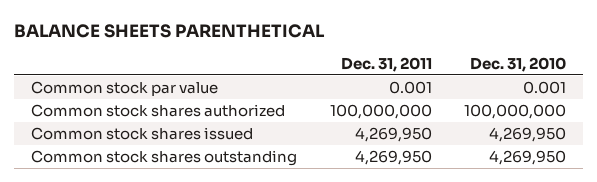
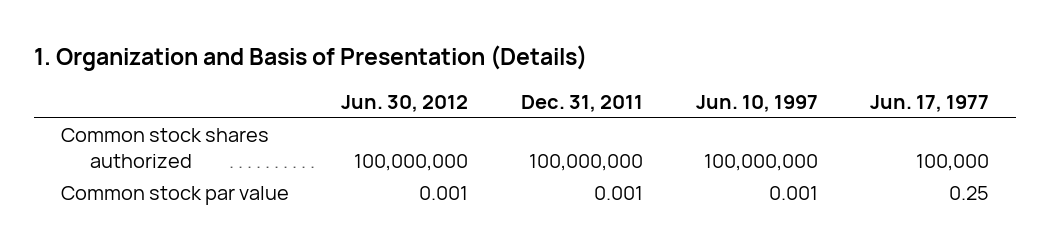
[14,24,326,39] BALANCE SHEETS PARENTHETICAL -> [34,45,588,72] 1. Organization and Basis of Presentation (Details)
[470,57,567,73] Dec. 31, 2010 -> none
none -> [341,94,469,112] Jun. 30, 2012
none -> [695,94,818,112] Jun. 10, 1997
none -> [870,94,990,112] Jun. 17, 1977
[30,126,253,140] Common stock shares issued -> none
[30,149,297,166] Common stock shares outstanding -> none
[30,80,218,96] Common stock par value -> [60,186,289,206] Common stock par value

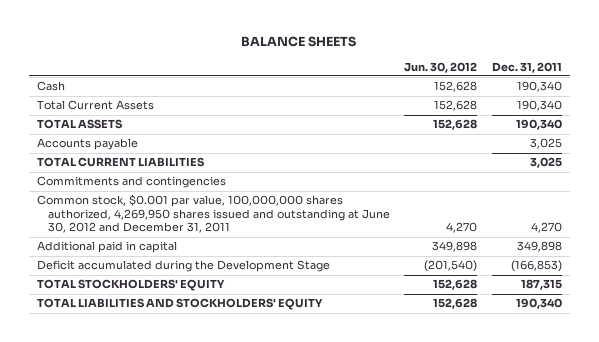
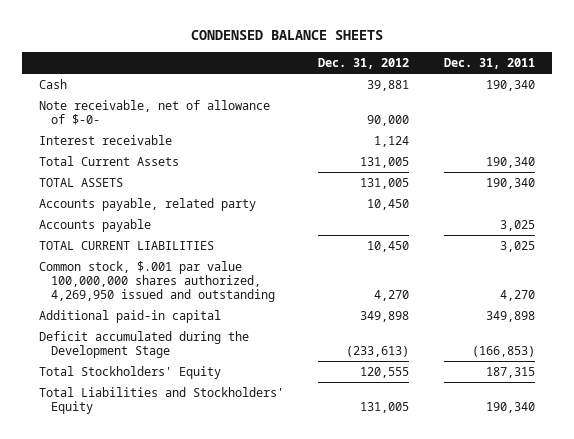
[241,36,357,48] BALANCE SHEETS -> [190,30,383,41] CONDENSED BALANCE SHEETS
[404,61,478,73] Jun. 30, 2012 -> none
none -> [318,58,410,70] Dec. 31, 2012
none -> [39,99,271,125] Note receivable, net of allowance of $-0-
none -> [39,134,173,145] Interest receivable
none -> [39,197,257,211] Accounts payable, related party
[36,176,226,189] Commitments and contingencies -> none
[36,194,390,234] Common stock, $0.001 par value, 100,000,000 shares authorized, 4,269,950 shares issued and outstanding at June 30, 2012 and December 31, 2011 -> [39,260,276,302] Common stock, $.001 par value 100,000,000 shares authorized, 4,269,950 issued and outstanding
[36,241,177,254] Additional paid in capital -> [39,309,222,323] Additional paid-in capital
[36,279,225,292] TOTAL STOCKHOLDERS' EQUITY -> [39,365,222,379] Total Stockholders' Equity
[36,298,323,311] TOTAL LIABILITIES AND STOCKHOLDERS' EQUITY -> [39,386,285,414] Total Liabilities and Stockholders' Equity

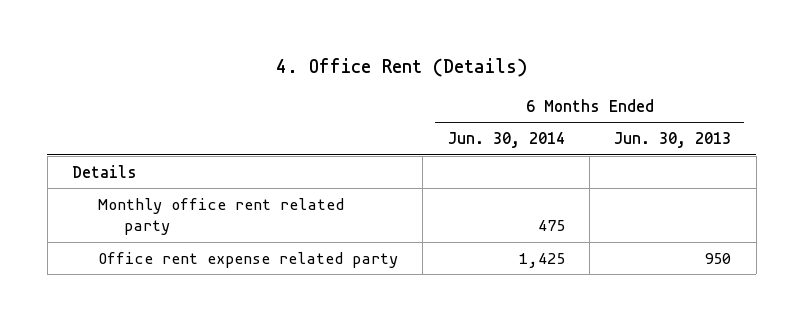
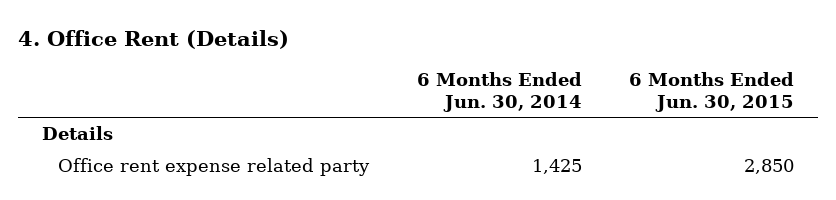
[614,132,732,149] Jun. 30, 2013 -> none
none -> [629,72,795,113] 6 Months Ended Jun. 30, 2015
[98,197,345,236] Monthly office rent related party -> none

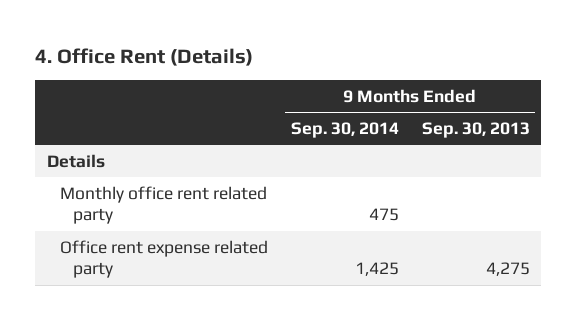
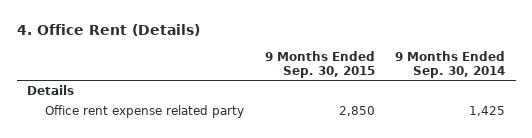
[421,121,530,138] Sep. 30, 2013 -> none
none -> [264,50,375,78] 9 Months Ended Sep. 30, 2015
[60,185,268,225] Monthly office rent related party -> none

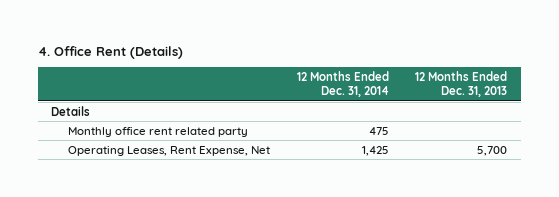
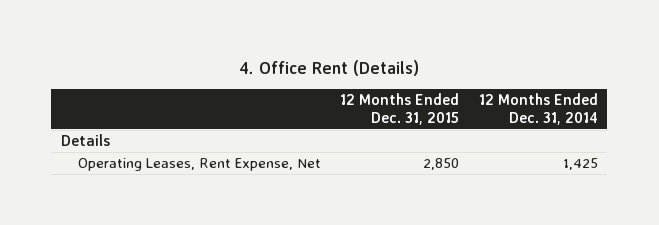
[415,71,508,98] 12 Months Ended Dec. 31, 2013 -> none
none -> [340,93,460,125] 12 Months Ended Dec. 31, 2015
[67,126,248,137] Monthly office rent related party -> none

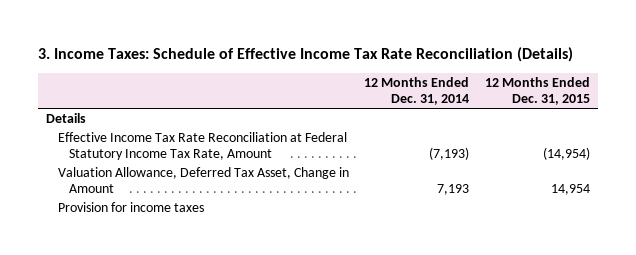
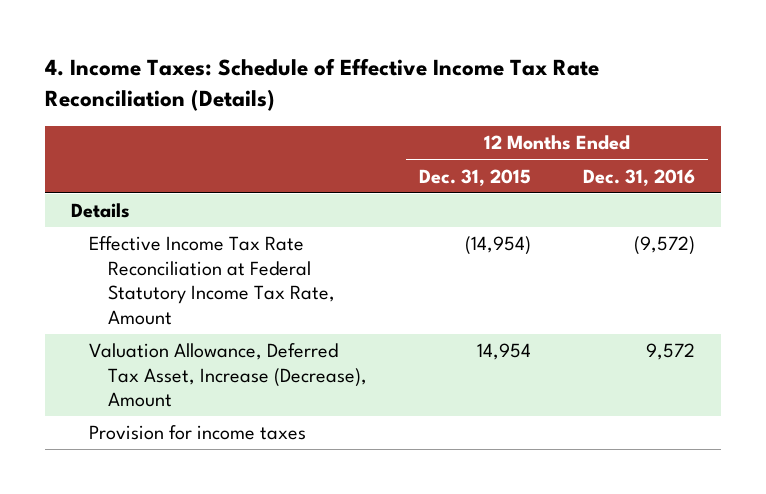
[38,47,574,63] 3. Income Taxes: Schedule of Effective Income Tax Rate Reconciliation (Details) -> [44,58,599,112] 4. Income Taxes: Schedule of Effective Income Tax Rate Reconciliation (Details)
[364,77,470,106] 12 Months Ended Dec. 31, 2014 -> none
none -> [583,168,696,186] Dec. 31, 2016
[57,167,349,194] Valuation Allowance, Deferred Tax Asset, Change in Amount -> [89,343,368,408] Valuation Allowance, Deferred Tax Asset, Increase (Decrease), Amount

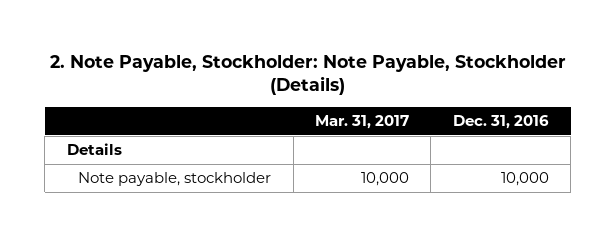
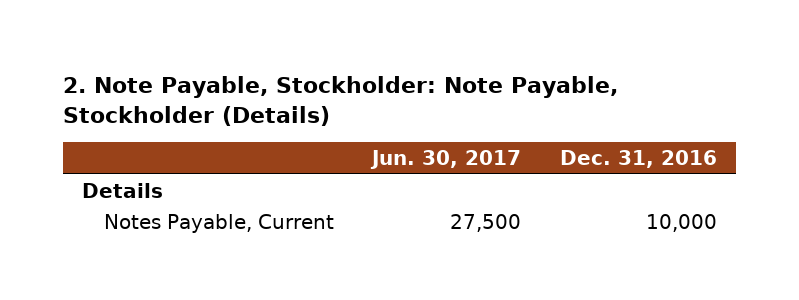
[315,114,410,129] Mar. 31, 2017 -> none
none -> [370,150,522,170] Jun. 30, 2017
[78,172,272,187] Note payable, stockholder -> [104,213,335,233] Notes Payable, Current

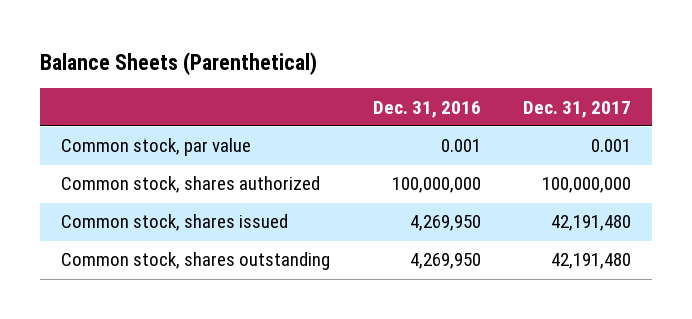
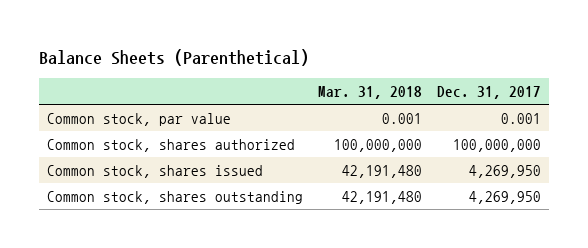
[372,100,481,118] Dec. 31, 2016 -> none
none -> [318,86,423,100] Mar. 31, 2018
[551,215,632,232] 42,191,480 -> [469,164,542,178] 4,269,950
[551,253,632,270] 42,191,480 -> [469,190,542,204] 4,269,950

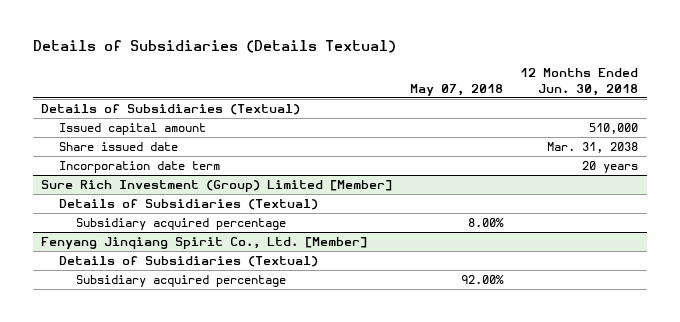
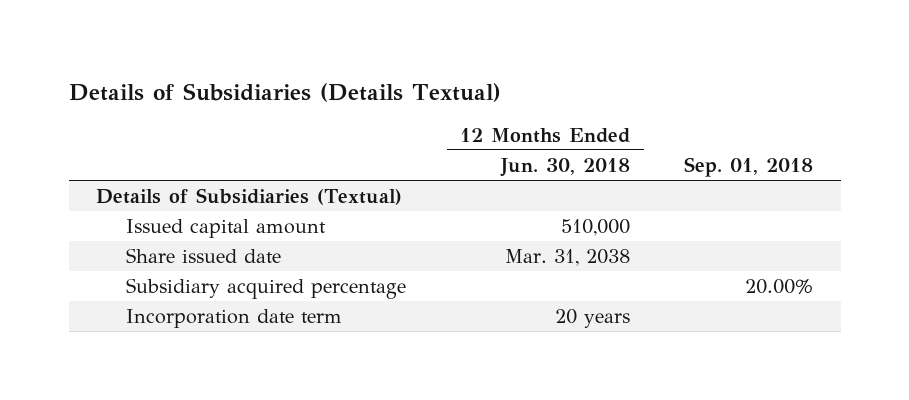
[409,83,503,96] May 07, 2018 -> none
none -> [684,157,814,178] Sep. 01, 2018
[41,180,393,193] Sure Rich Investment (Group) Limited [Member] -> none
[58,199,318,211] Details of Subsidiaries (Textual) -> none
[41,237,368,250] Fenyang Jinqiang Spirit Co., Ltd. [Member] -> none
[58,256,318,268] Details of Subsidiaries (Textual) -> none
[75,275,286,288] Subsidiary acquired percentage -> none
[58,161,220,174] Incorporation date term -> [125,309,342,329] Incorporation date term

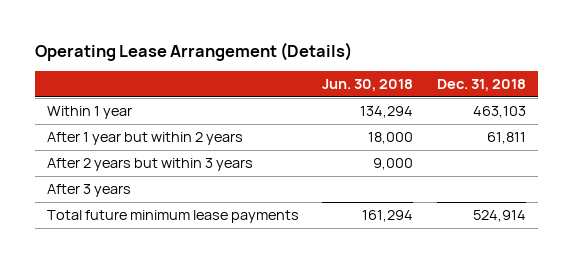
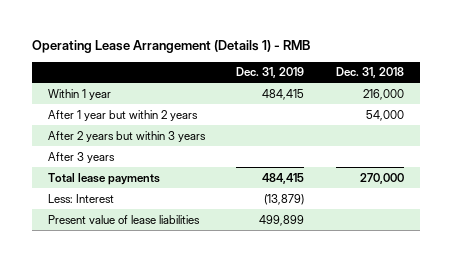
[34,41,352,61] Operating Lease Arrangement (Details) -> [32,39,311,53] Operating Lease Arrangement (Details 1) - RMB
[322,79,414,92] Jun. 30, 2018 -> none
none -> [236,67,305,79] Dec. 31, 2019
[473,106,527,119] 463,103 -> [362,88,404,100] 216,000
[487,132,527,145] 61,811 -> [365,109,404,121] 54,000
[46,210,299,224] Total future minimum lease payments -> [47,172,160,185] Total lease payments
[473,210,527,223] 524,914 -> [359,172,404,184] 270,000
none -> [47,193,114,203] Less: Interest
none -> [47,214,200,224] Present value of lease liabilities

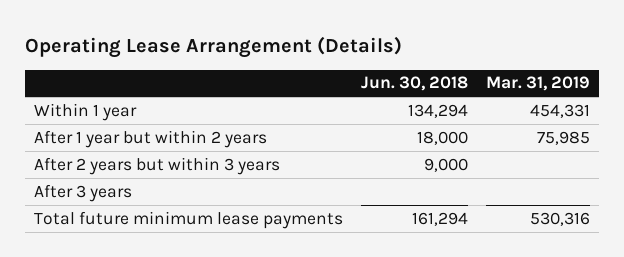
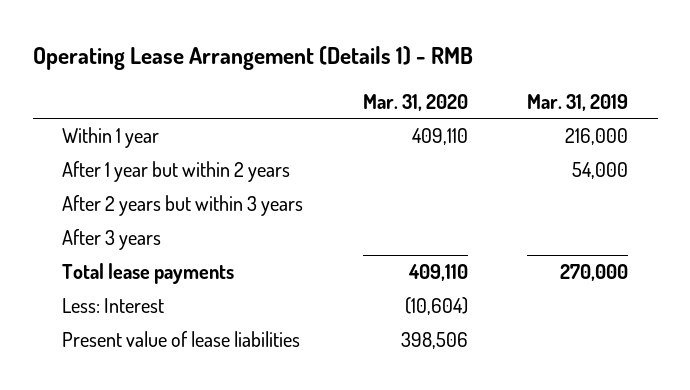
[25,36,403,59] Operating Lease Arrangement (Details) -> [32,45,473,70] Operating Lease Arrangement (Details 1) - RMB
[361,76,469,92] Jun. 30, 2018 -> none
none -> [362,93,468,111] Mar. 31, 2020
[530,103,591,118] 454,331 -> [564,128,628,146] 216,000
[537,130,591,145] 75,985 -> [571,162,628,180] 54,000
[34,210,344,229] Total future minimum lease payments -> [62,263,235,285] Total lease payments
[530,211,591,226] 530,316 -> [559,264,628,282] 270,000
none -> [62,298,165,314] Less: Interest
none -> [62,331,301,348] Present value of lease liabilities

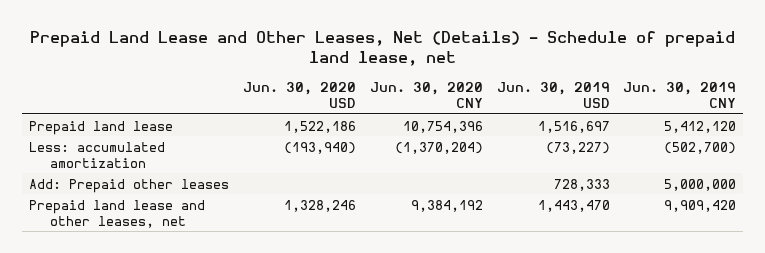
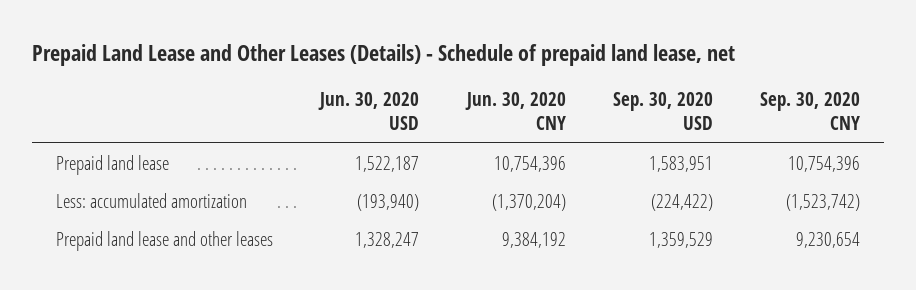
[29,30,735,67] Prepaid Land Lease and Other Leases, Net (Details) - Schedule of prepaid land lease, net -> [32,44,736,67] Prepaid Land Lease and Other Leases (Details) - Schedule of prepaid land lease, net
[496,82,610,109] Jun. 30, 2019 USD -> none
[623,82,737,109] Jun. 30, 2019 CNY -> none
none -> [612,91,713,131] Sep. 30, 2020 USD
none -> [760,91,861,131] Sep. 30, 2020 CNY
[283,120,356,133] 1,522,186 -> [355,155,420,172] 1,522,187
[29,178,230,193] Add: Prepaid other leases -> none
[29,199,206,228] Prepaid land lease and other leases, net -> [55,230,273,251] Prepaid land lease and other leases
[283,199,356,212] 1,328,246 -> [355,231,420,248] 1,328,247

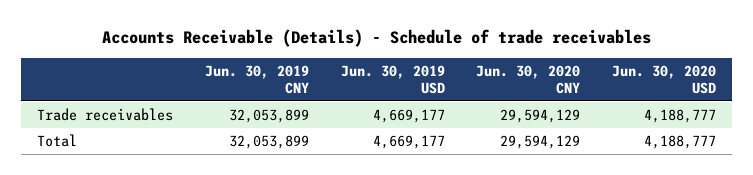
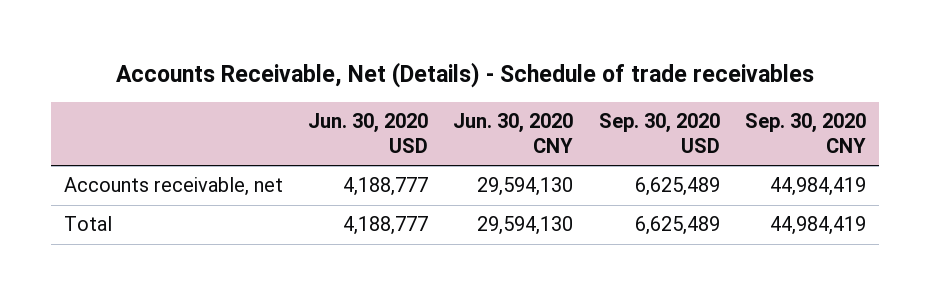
[101,29,651,48] Accounts Receivable (Details) - Schedule of trade receivables -> [115,61,814,88] Accounts Receivable, Net (Details) - Schedule of trade receivables
[204,64,309,94] Jun. 30, 2019 CNY -> none
[340,64,445,94] Jun. 30, 2019 USD -> none
none -> [598,112,720,154] Sep. 30, 2020 USD
none -> [745,112,867,154] Sep. 30, 2020 CNY
[37,107,174,121] Trade receivables -> none
none -> [63,177,283,197] Accounts receivable, net
[500,134,581,149] 29,594,129 -> [477,216,574,236] 29,594,130

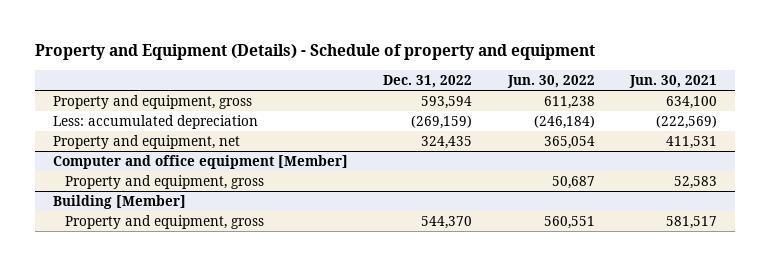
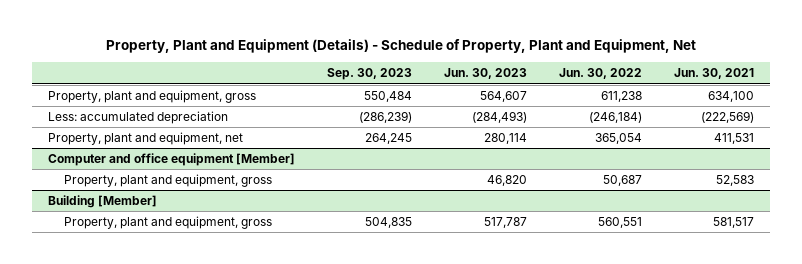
[35,44,596,61] Property and Equipment (Details) - Schedule of property and equipment -> [105,39,696,54] Property, Plant and Equipment (Details) - Schedule of Property, Plant and Equipment, Net
[383,75,473,89] Dec. 31, 2022 -> none
none -> [327,68,413,81] Sep. 30, 2023
none -> [443,68,527,80] Jun. 30, 2023
[52,95,252,110] Property and equipment, gross -> [48,90,257,104] Property, plant and equipment, gross
[52,135,240,150] Property and equipment, net -> [48,132,244,146] Property, plant and equipment, net
[64,175,264,190] Property and equipment, gross -> [64,174,273,188] Property, plant and equipment, gross
[64,215,264,230] Property and equipment, gross -> [64,216,273,230] Property, plant and equipment, gross

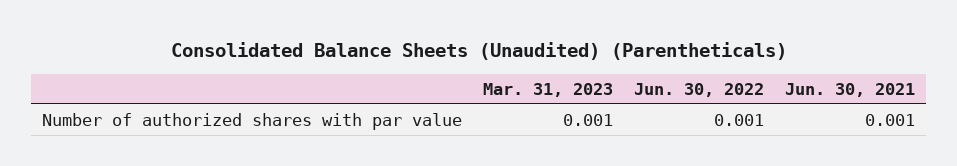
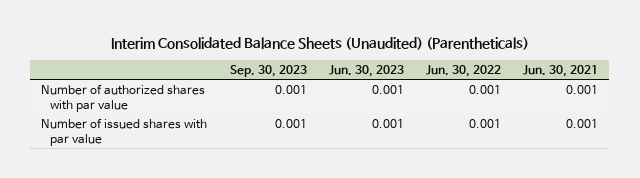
[170,42,787,61] Consolidated Balance Sheets (Unaudited) (Parentheticals) -> [110,37,529,51] Interim Consolidated Balance Sheets (Unaudited) (Parentheticals)
[482,82,613,97] Mar. 31, 2023 -> none
none -> [229,64,307,77] Sep. 30, 2023
none -> [328,64,404,77] Jun. 30, 2023
none -> [41,117,208,146] Number of issued shares with par value

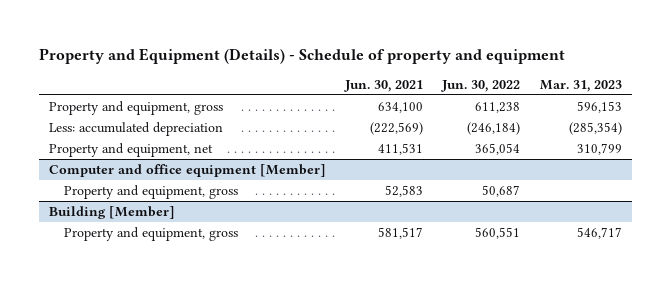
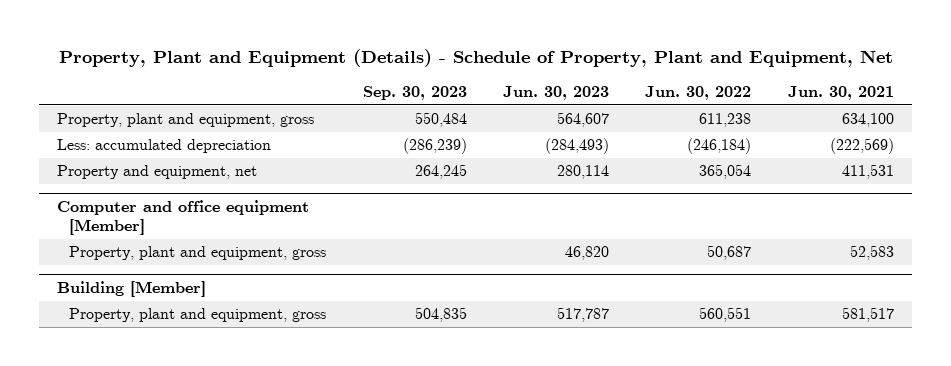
[38,48,565,65] Property and Equipment (Details) - Schedule of property and equipment -> [58,48,893,67] Property, Plant and Equipment (Details) - Schedule of Property, Plant and Equipment, Net
[539,80,622,93] Mar. 31, 2023 -> none
none -> [362,85,467,100] Sep. 30, 2023
none -> [503,85,610,100] Jun. 30, 2023
[48,100,223,115] Property and equipment, gross -> [57,113,315,128] Property, plant and equipment, gross
[64,184,239,199] Property and equipment, gross -> [69,246,327,261] Property, plant and equipment, gross
[64,226,239,241] Property and equipment, gross -> [69,308,327,323] Property, plant and equipment, gross

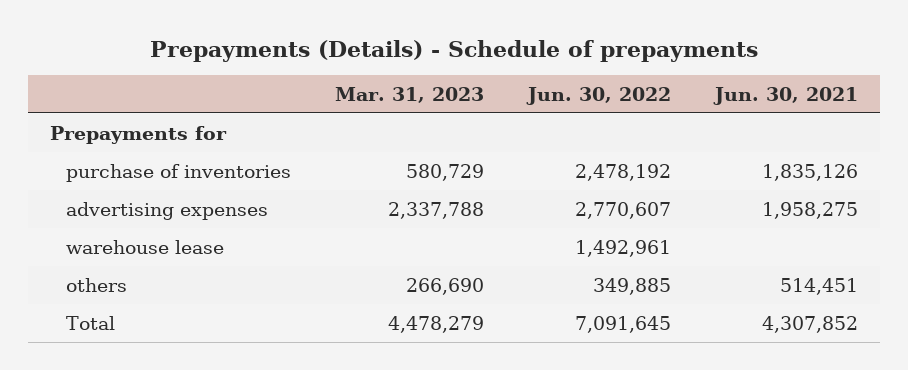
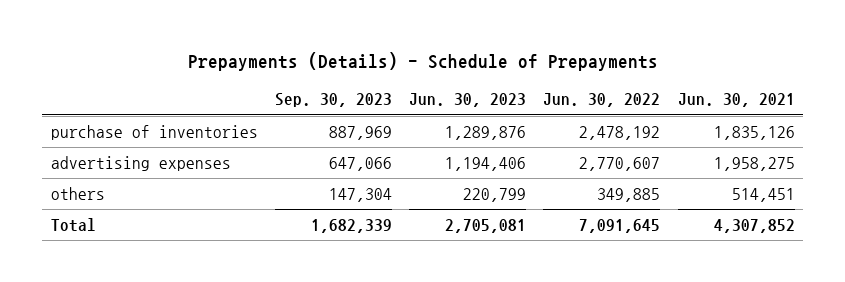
[150,39,759,62] Prepayments (Details) - Schedule of prepayments -> [187,52,658,72] Prepayments (Details) - Schedule of Prepayments
[334,86,484,103] Mar. 31, 2023 -> none
none -> [274,93,392,108] Sep. 30, 2023
none -> [409,93,527,108] Jun. 30, 2023
[49,125,227,144] Prepayments for -> none
[65,239,224,254] warehouse lease -> none

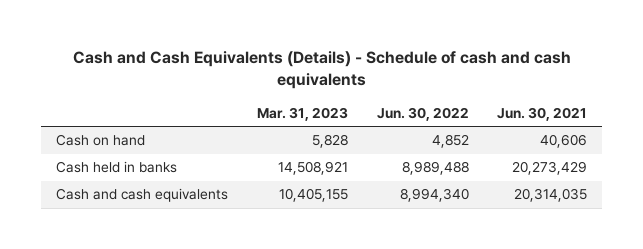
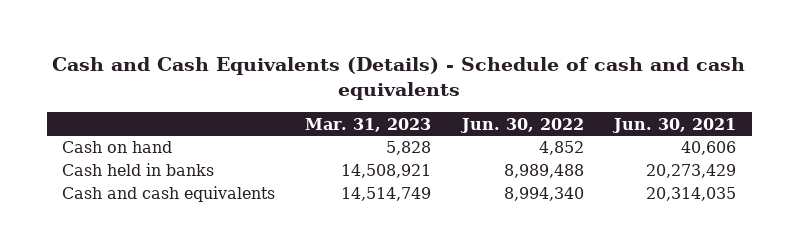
[278,188,348,203] 10,405,155 -> [341,187,432,202] 14,514,749

